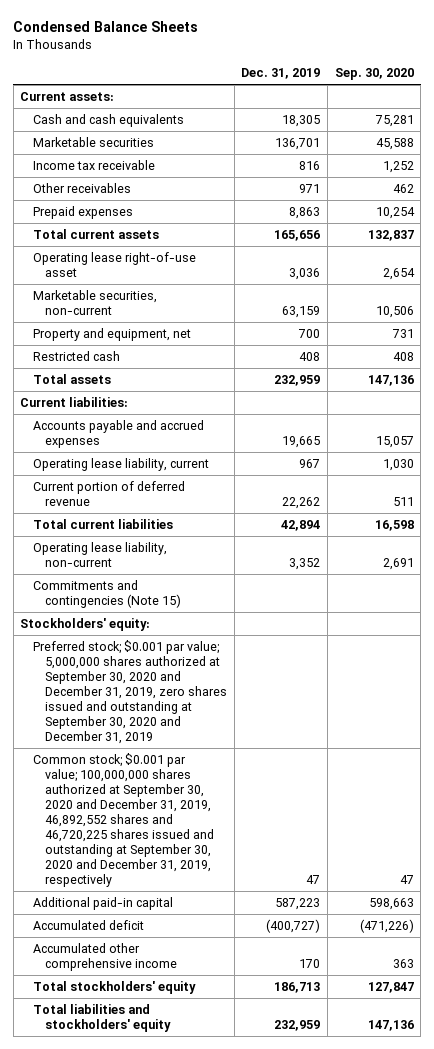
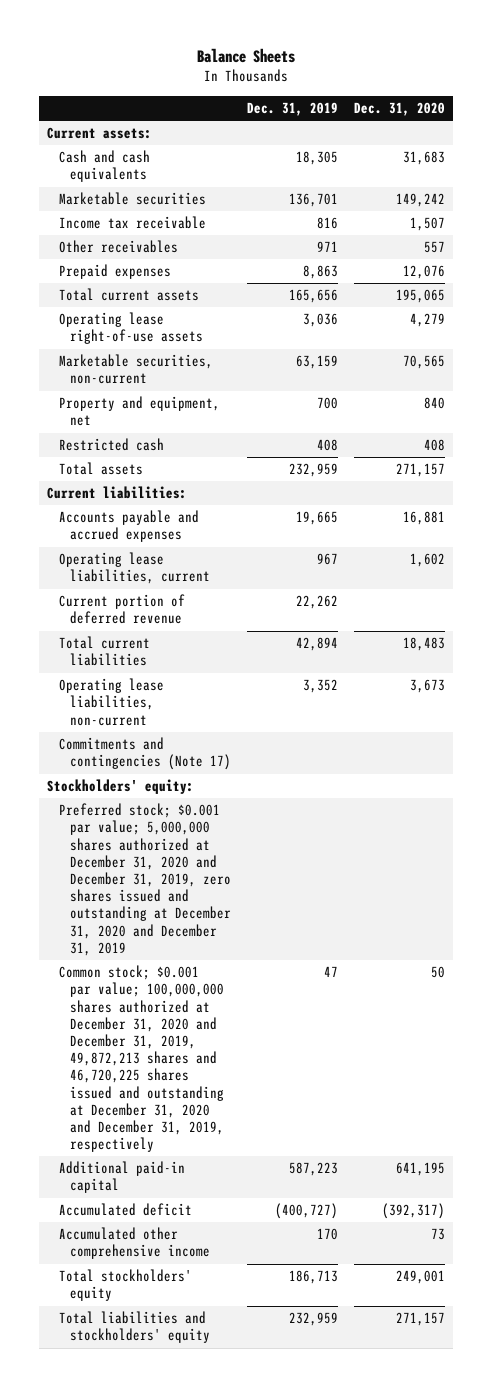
[13,21,199,33] Condensed Balance Sheets -> [197,47,296,63] Balance Sheets
[334,68,414,81] Sep. 30, 2020 -> none
none -> [354,102,446,117] Dec. 31, 2020
[32,251,196,277] Operating lease right-of-use asset -> [58,312,204,345] Operating lease right-of-use assets
[32,457,209,471] Operating lease liability, current -> [58,552,211,585] Operating lease liabilities, current
[32,541,167,567] Operating lease liability, non-current -> [58,678,164,726] Operating lease liabilities, non-current
[32,579,182,608] Commitments and contingencies (Note 15) -> [58,737,232,771] Commitments and contingencies (Note 17)
[32,639,228,744] Preferred stock; $0.001 par value; 5,000,000 shares authorized at September 30, 2020 and December 31, 2019, zero shares issued and outstanding at September 30, 2020 and December 31, 2019 -> [58,803,232,956] Preferred stock; $0.001 par value; 5,000,000 shares authorized at December 31, 2020 and December 31, 2019, zero shares issued and outstanding at December 31, 2020 and December 31, 2019
[32,752,215,887] Common stock; $0.001 par value; 100,000,000 shares authorized at September 30, 2020 and December 31, 2019, 46,892,552 shares and 46,720,225 shares issued and outstanding at September 30, 2020 and December 31, 2019, respectively -> [58,965,225,1153] Common stock; $0.001 par value; 100,000,000 shares authorized at December 31, 2020 and December 31, 2019, 49,872,213 shares and 46,720,225 shares issued and outstanding at December 31, 2020 and December 31, 2019, respectively

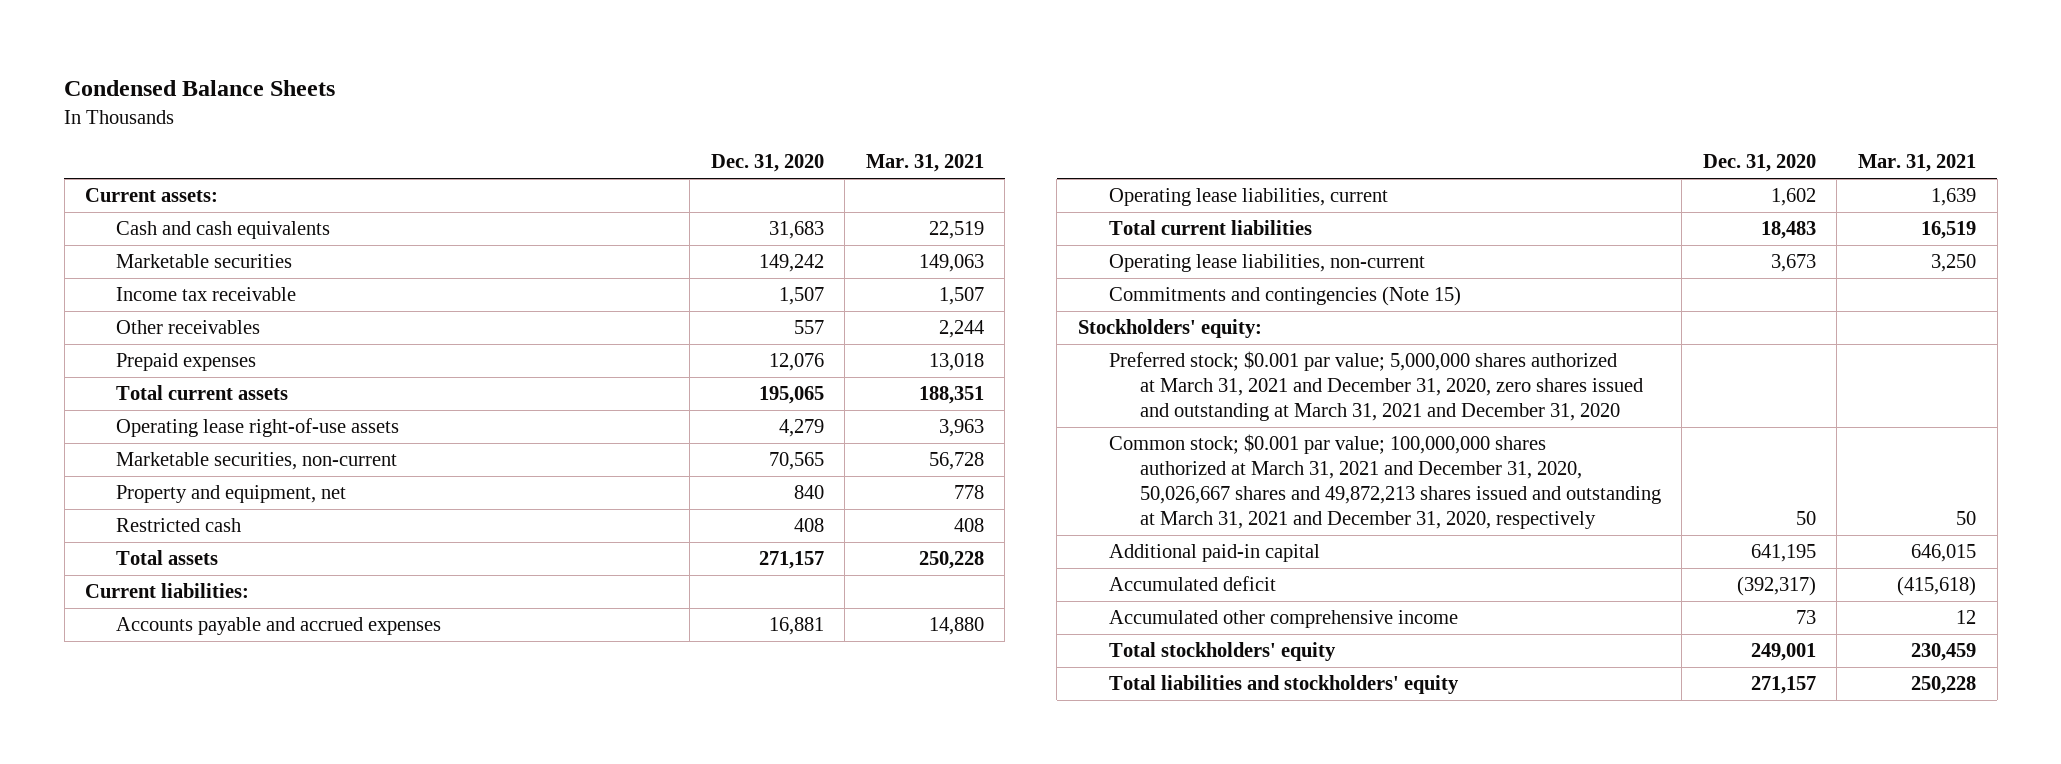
[197,47,296,63] Balance Sheets -> [64,80,336,97] Condensed Balance Sheets
[247,102,339,117] Dec. 31, 2019 -> none
none -> [865,154,984,173] Mar. 31, 2021
[58,594,185,625] Current portion of deferred revenue -> none
[58,737,232,771] Commitments and contingencies (Note 17) -> [1108,286,1461,307] Commitments and contingencies (Note 15)
[58,803,232,956] Preferred stock; $0.001 par value; 5,000,000 shares authorized at December 31, 2020 and December 31, 2019, zero shares issued and outstanding at December 31, 2020 and December 31, 2019 -> [1108,351,1643,421] Preferred stock; $0.001 par value; 5,000,000 shares authorized at March 31, 2021 and December 31, 2020, zero shares issued and outstanding at March 31, 2021 and December 31, 2020
[58,965,225,1153] Common stock; $0.001 par value; 100,000,000 shares authorized at December 31, 2020 and December 31, 2019, 49,872,213 shares and 46,720,225 shares issued and outstanding at December 31, 2020 and December 31, 2019, respectively -> [1108,434,1661,529] Common stock; $0.001 par value; 100,000,000 shares authorized at March 31, 2021 and December 31, 2020, 50,026,667 shares and 49,872,213 shares issued and outstanding at March 31, 2021 and December 31, 2020, respectively

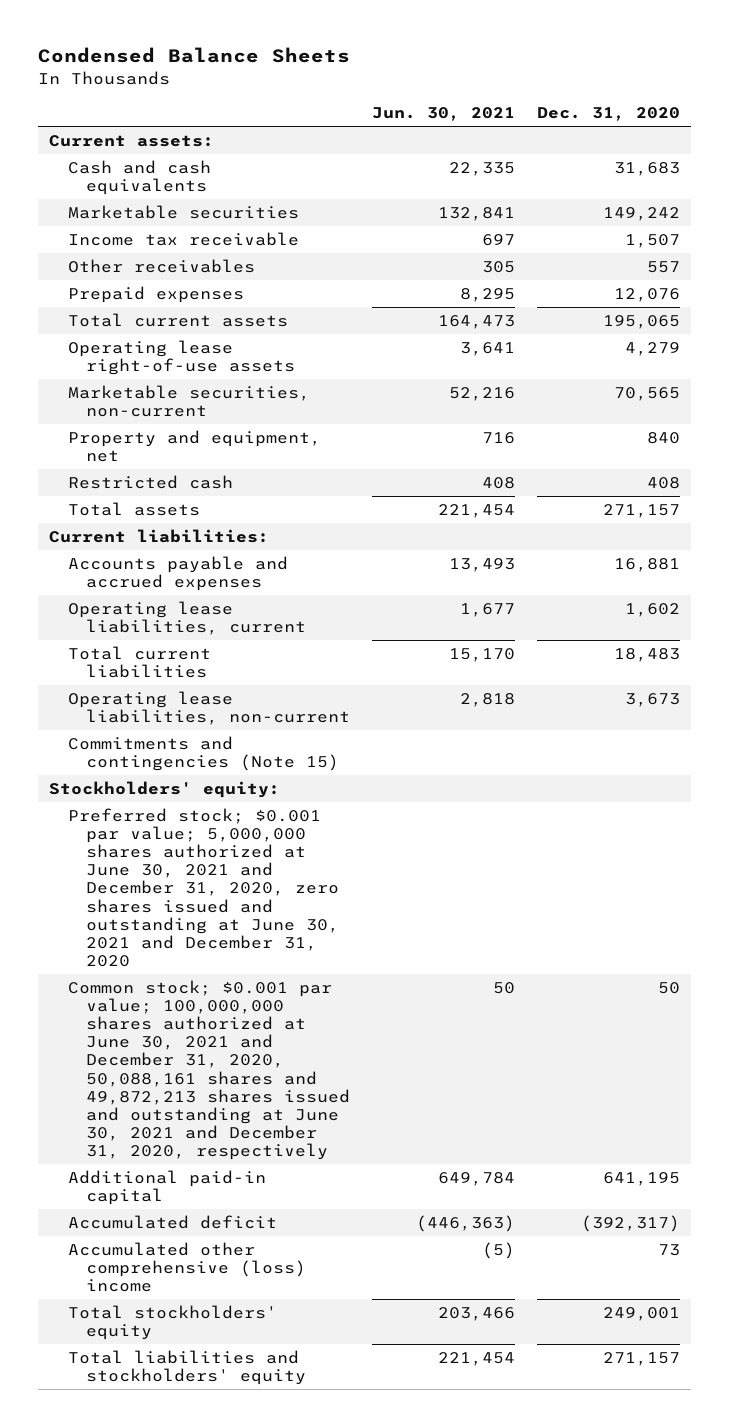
[865,154,984,173] Mar. 31, 2021 -> none
none -> [372,107,516,122] Jun. 30, 2021
[1108,351,1643,421] Preferred stock; $0.001 par value; 5,000,000 shares authorized at March 31, 2021 and December 31, 2020, zero shares issued and outstanding at March 31, 2021 and December 31, 2020 -> [67,807,339,967] Preferred stock; $0.001 par value; 5,000,000 shares authorized at June 30, 2021 and December 31, 2020, zero shares issued and outstanding at June 30, 2021 and December 31, 2020
[1108,434,1661,529] Common stock; $0.001 par value; 100,000,000 shares authorized at March 31, 2021 and December 31, 2020, 50,026,667 shares and 49,872,213 shares issued and outstanding at March 31, 2021 and December 31, 2020, respectively -> [67,979,350,1161] Common stock; $0.001 par value; 100,000,000 shares authorized at June 30, 2021 and December 31, 2020, 50,088,161 shares and 49,872,213 shares issued and outstanding at June 30, 2021 and December 31, 2020, respectively
[1108,610,1458,629] Accumulated other comprehensive income -> [67,1241,306,1293] Accumulated other comprehensive (loss) income

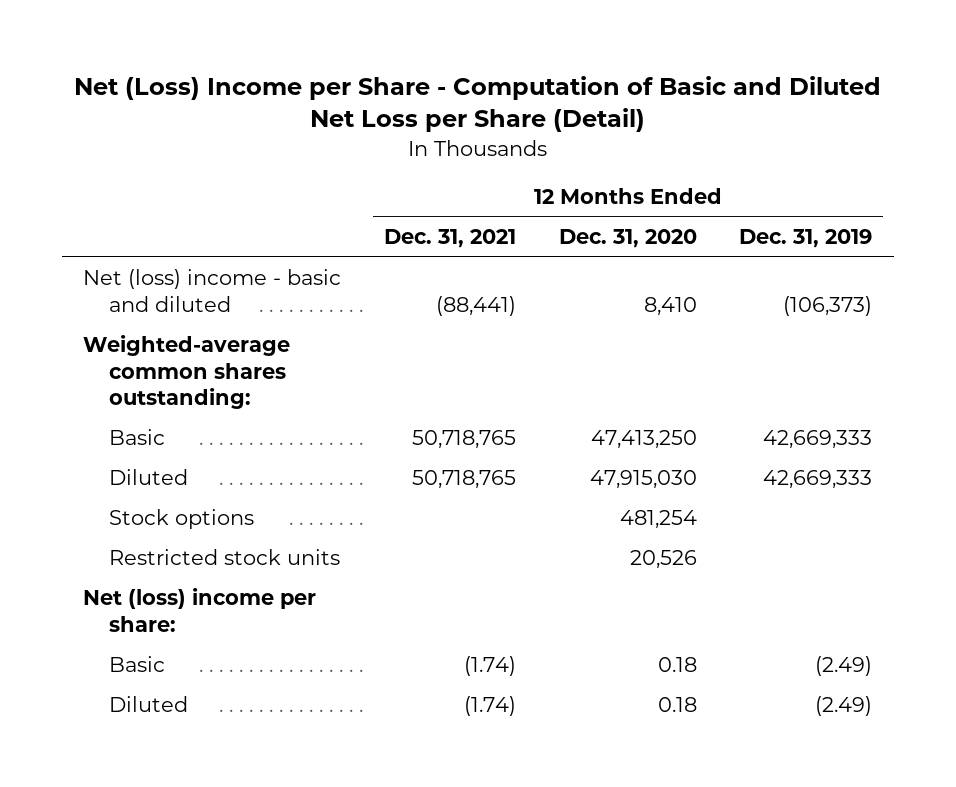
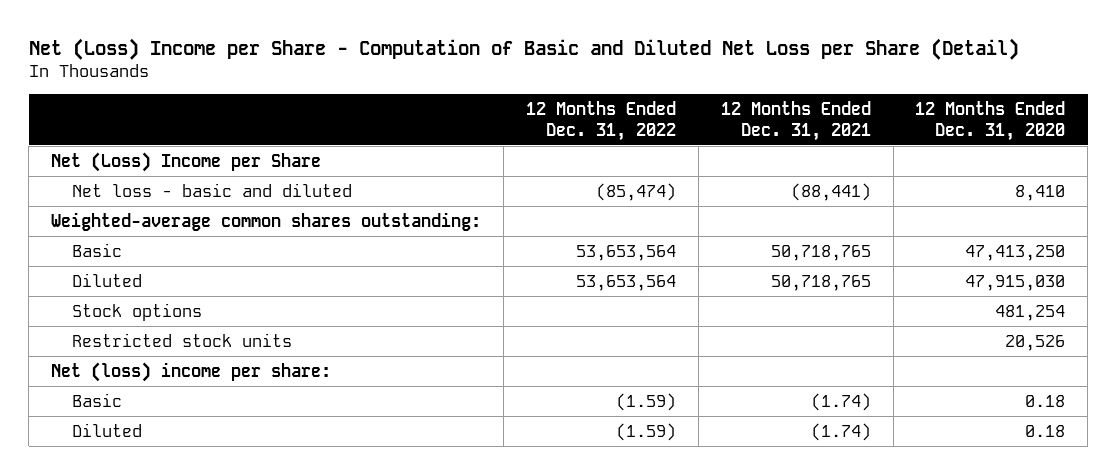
[739,229,873,249] Dec. 31, 2019 -> none
none -> [525,100,676,141] 12 Months Ended Dec. 31, 2022
none -> [51,151,322,172] Net (Loss) Income per Share
[83,269,342,312] Net (loss) income - basic and diluted -> [72,182,353,197] Net loss - basic and diluted

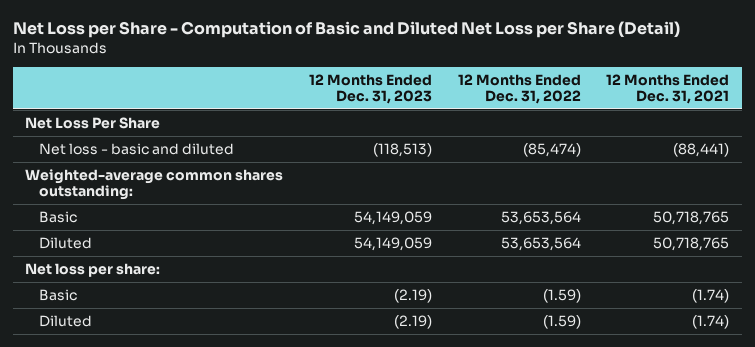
[28,37,1019,60] Net (Loss) Income per Share - Computation of Basic and Diluted Net Loss per Share (Detail) -> [12,21,680,39] Net Loss per Share - Computation of Basic and Diluted Net Loss per Share (Detail)
[915,100,1066,141] 12 Months Ended Dec. 31, 2020 -> none
none -> [309,73,433,105] 12 Months Ended Dec. 31, 2023
[51,151,322,172] Net (Loss) Income per Share -> [25,116,161,129] Net Loss Per Share
[72,302,203,321] Stock options -> none
[72,332,293,347] Restricted stock units -> none
[51,361,332,382] Net (loss) income per share: -> [25,262,161,277] Net loss per share:

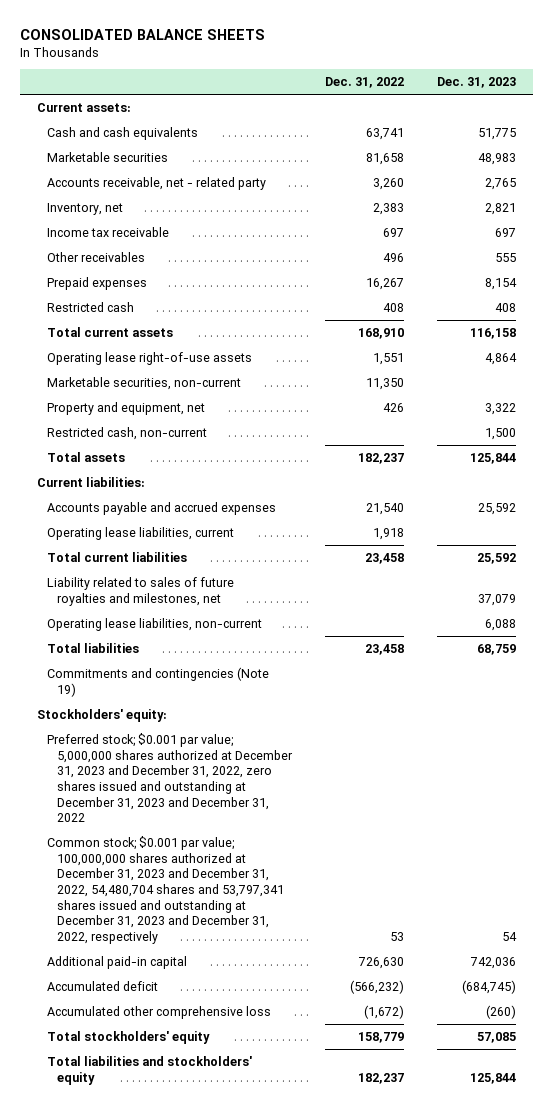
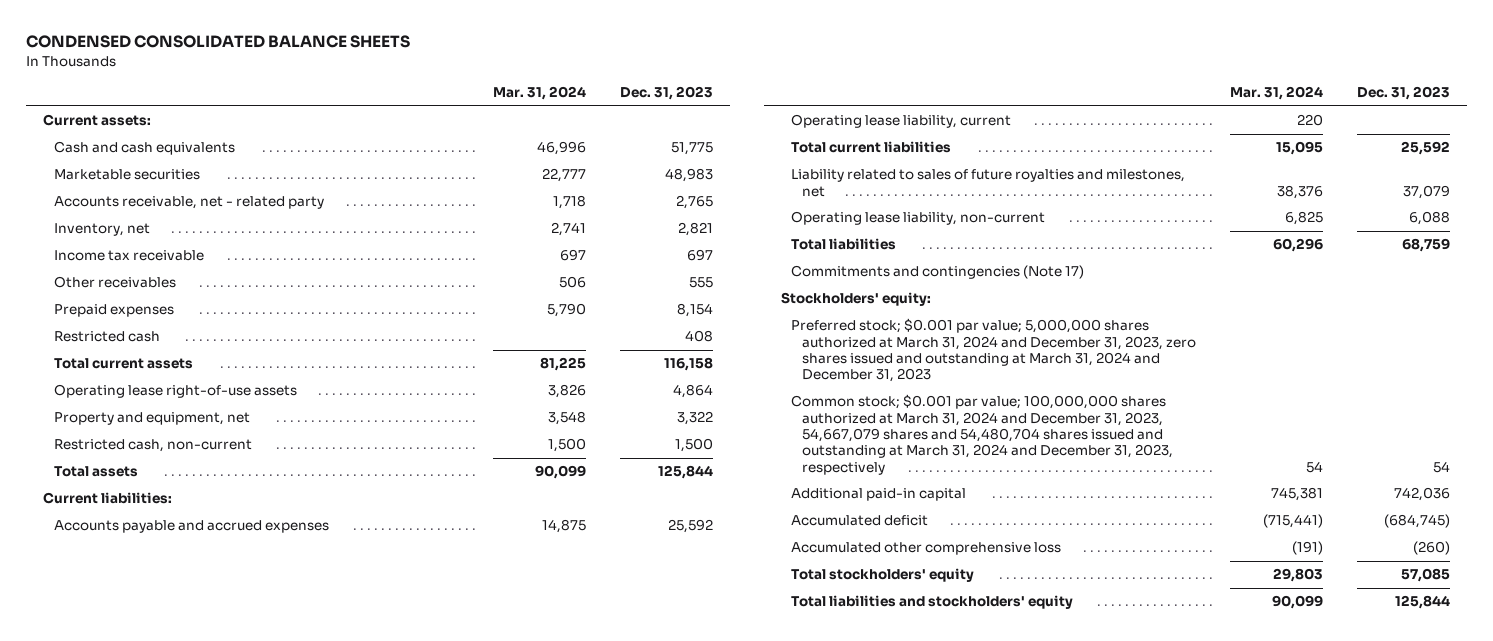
[20,28,266,40] CONSOLIDATED BALANCE SHEETS -> [26,35,411,49] CONDENSED CONSOLIDATED BALANCE SHEETS
[325,77,405,89] Dec. 31, 2022 -> none
none -> [492,86,586,101] Mar. 31, 2024
[47,376,242,390] Marketable securities, non-current -> none
[47,526,235,540] Operating lease liabilities, current -> [791,114,1012,129] Operating lease liability, current
[47,617,263,631] Operating lease liabilities, non-current -> [791,211,1046,226] Operating lease liability, non-current
[47,666,270,697] Commitments and contingencies (Note 19) -> [791,265,1085,280] Commitments and contingencies (Note 17)
[47,732,294,823] Preferred stock; $0.001 par value; 5,000,000 shares authorized at December 31, 2023 and December 31, 2022, zero shares issued and outstanding at December 31, 2023 and December 31, 2022 -> [791,318,1197,383] Preferred stock; $0.001 par value; 5,000,000 shares authorized at March 31, 2024 and December 31, 2023, zero shares issued and outstanding at March 31, 2024 and December 31, 2023
[47,835,285,945] Common stock; $0.001 par value; 100,000,000 shares authorized at December 31, 2023 and December 31, 2022, 54,480,704 shares and 53,797,341 shares issued and outstanding at December 31, 2023 and December 31, 2022, respectively -> [791,394,1174,475] Common stock; $0.001 par value; 100,000,000 shares authorized at March 31, 2024 and December 31, 2023, 54,667,079 shares and 54,480,704 shares issued and outstanding at March 31, 2024 and December 31, 2023, respectively

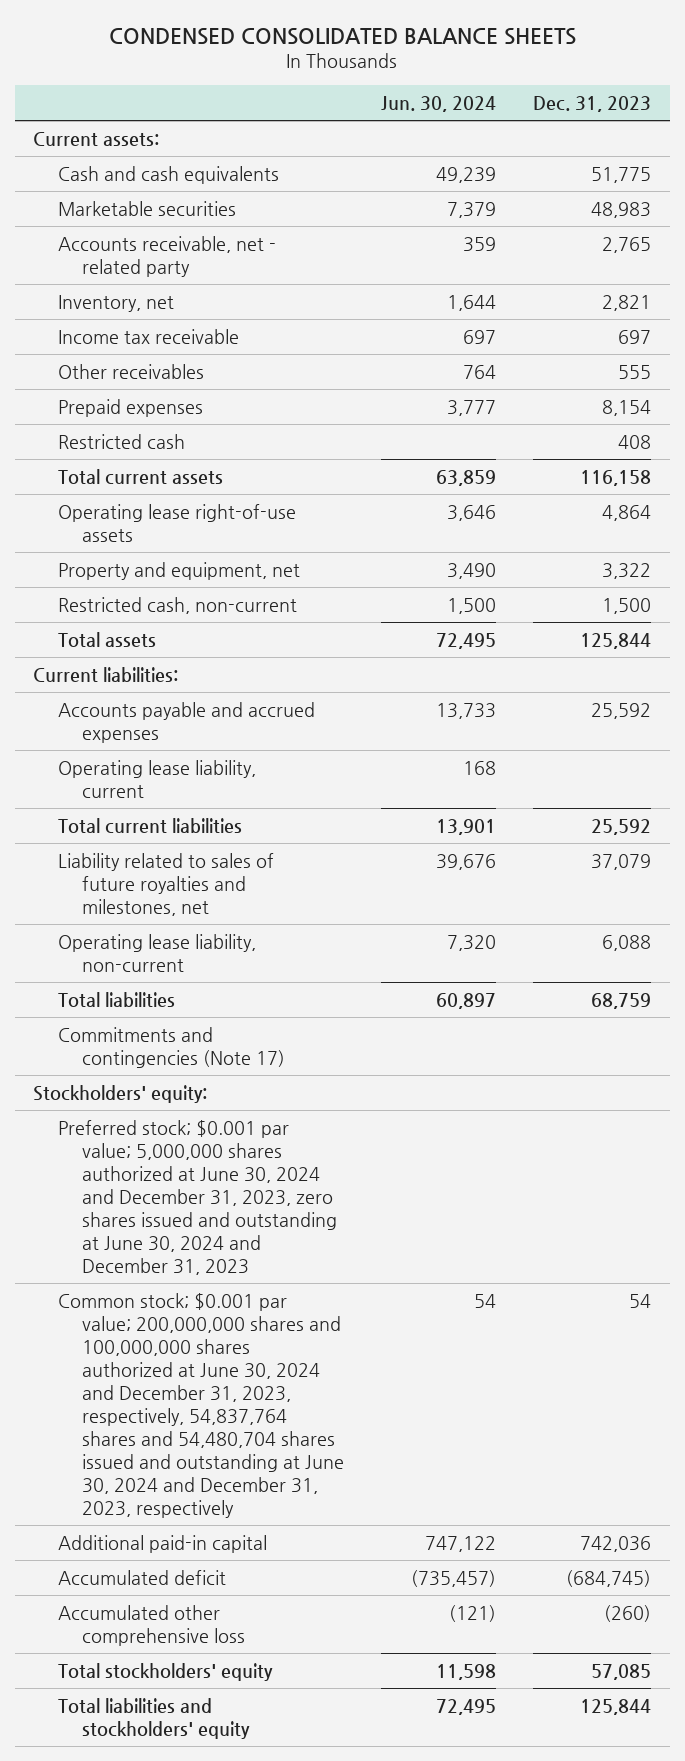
[492,86,586,101] Mar. 31, 2024 -> none
none -> [380,96,496,113] Jun. 30, 2024
[791,318,1197,383] Preferred stock; $0.001 par value; 5,000,000 shares authorized at March 31, 2024 and December 31, 2023, zero shares issued and outstanding at March 31, 2024 and December 31, 2023 -> [57,1119,337,1276] Preferred stock; $0.001 par value; 5,000,000 shares authorized at June 30, 2024 and December 31, 2023, zero shares issued and outstanding at June 30, 2024 and December 31, 2023
[791,394,1174,475] Common stock; $0.001 par value; 100,000,000 shares authorized at March 31, 2024 and December 31, 2023, 54,667,079 shares and 54,480,704 shares issued and outstanding at March 31, 2024 and December 31, 2023, respectively -> [57,1292,344,1519] Common stock; $0.001 par value; 200,000,000 shares and 100,000,000 shares authorized at June 30, 2024 and December 31, 2023, respectively, 54,837,764 shares and 54,480,704 shares issued and outstanding at June 30, 2024 and December 31, 2023, respectively

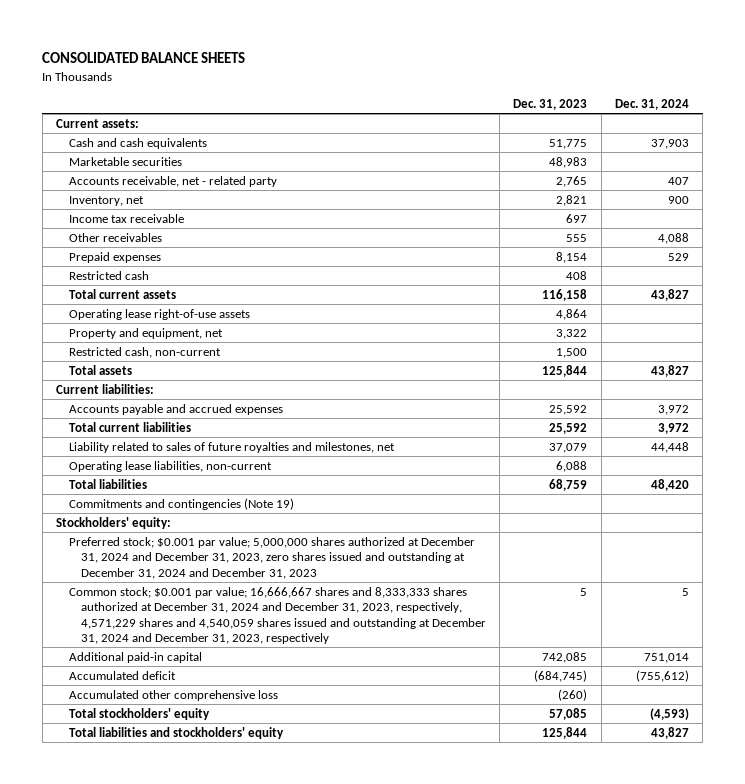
[109,27,577,45] CONDENSED CONSOLIDATED BALANCE SHEETS -> [42,51,246,63] CONSOLIDATED BALANCE SHEETS
[380,96,496,113] Jun. 30, 2024 -> none
none -> [614,98,689,110] Dec. 31, 2024
[57,759,256,798] Operating lease liability, current -> none
[57,933,256,972] Operating lease liability, non-current -> [68,461,272,473] Operating lease liabilities, non-current
[57,1026,285,1068] Commitments and contingencies (Note 17) -> [68,498,294,511] Commitments and contingencies (Note 19)
[57,1119,337,1276] Preferred stock; $0.001 par value; 5,000,000 shares authorized at June 30, 2024 and December 31, 2023, zero shares issued and outstanding at June 30, 2024 and December 31, 2023 -> [68,537,475,579] Preferred stock; $0.001 par value; 5,000,000 shares authorized at December 31, 2024 and December 31, 2023, zero shares issued and outstanding at December 31, 2024 and December 31, 2023
[57,1292,344,1519] Common stock; $0.001 par value; 200,000,000 shares and 100,000,000 shares authorized at June 30, 2024 and December 31, 2023, respectively, 54,837,764 shares and 54,480,704 shares issued and outstanding at June 30, 2024 and December 31, 2023, respectively -> [68,587,487,644] Common stock; $0.001 par value; 16,666,667 shares and 8,333,333 shares authorized at December 31, 2024 and December 31, 2023, respectively, 4,571,229 shares and 4,540,059 shares issued and outstanding at December 31, 2024 and December 31, 2023, respectively
[629,1293,652,1308] 54 -> [580,588,588,597] 5
[580,1535,652,1552] 742,036 -> [542,652,588,664] 742,085

